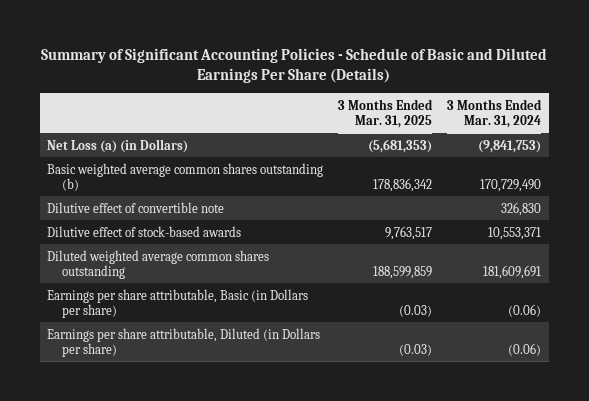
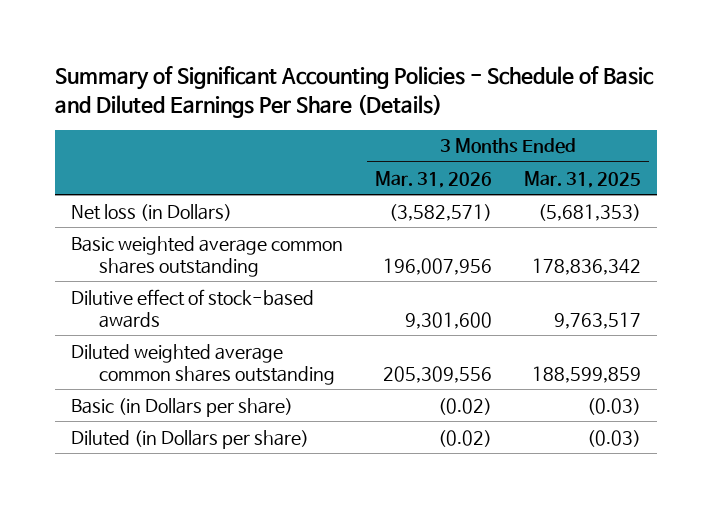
[447,98,543,128] 3 Months Ended Mar. 31, 2024 -> none
none -> [374,170,492,188] Mar. 31, 2026
[47,201,225,213] Dilutive effect of convertible note -> none
[47,138,189,153] Net Loss (a) (in Dollars) -> [70,203,232,221] Net loss (in Dollars)
[47,162,324,191] Basic weighted average common shares outstanding (b) -> [70,235,343,277] Basic weighted average common shares outstanding
[47,288,309,318] Earnings per share attributable, Basic (in Dollars per share) -> [70,397,293,417] Basic (in Dollars per share)
[47,327,321,357] Earnings per share attributable, Diluted (in Dollars per share) -> [70,429,309,449] Diluted (in Dollars per share)

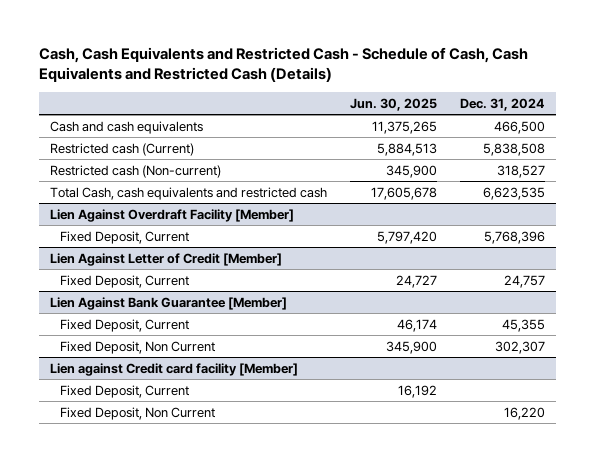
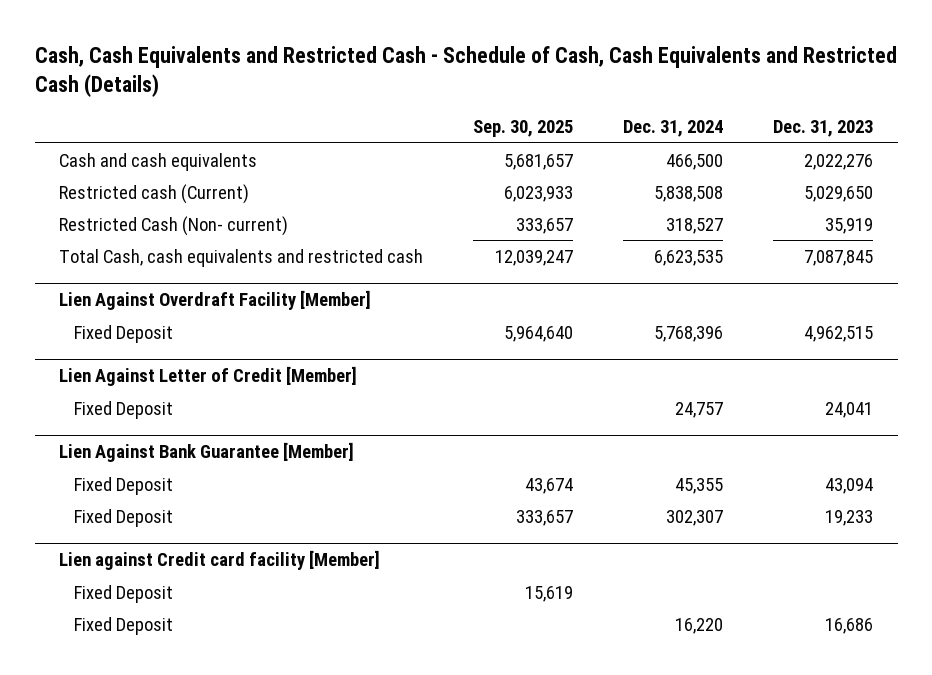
[349,97,437,111] Jun. 30, 2025 -> none
none -> [473,120,574,138] Sep. 30, 2025
none -> [772,120,873,138] Dec. 31, 2023
[50,164,222,178] Restricted cash (Non-current) -> [59,215,289,236] Restricted Cash (Non- current)
[60,230,190,244] Fixed Deposit, Current -> [73,324,173,343] Fixed Deposit
[60,274,190,288] Fixed Deposit, Current -> [73,400,173,419] Fixed Deposit
[60,318,190,332] Fixed Deposit, Current -> [73,476,173,495] Fixed Deposit
[60,340,216,354] Fixed Deposit, Non Current -> [73,508,173,527] Fixed Deposit
[60,384,190,398] Fixed Deposit, Current -> [73,584,173,603] Fixed Deposit
[60,406,216,420] Fixed Deposit, Non Current -> [73,616,173,635] Fixed Deposit

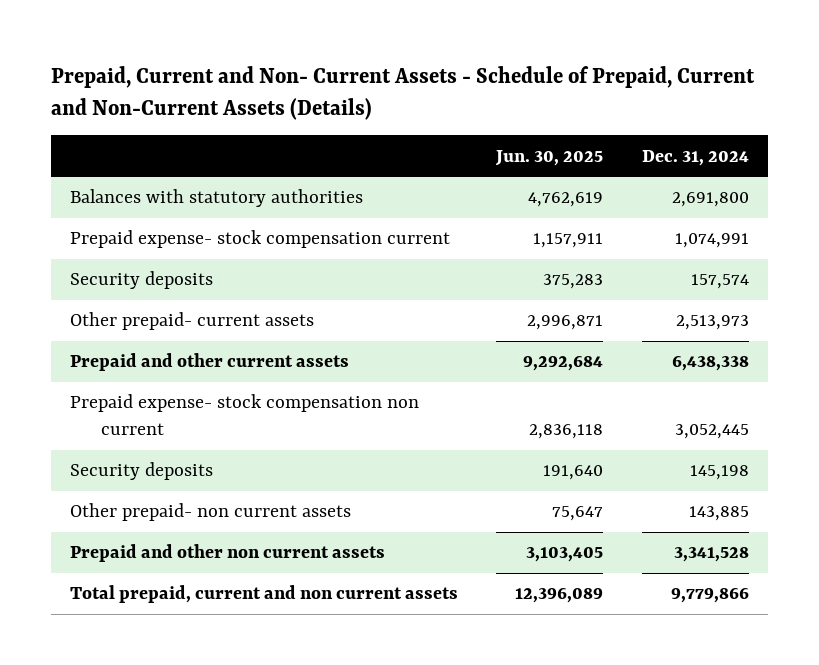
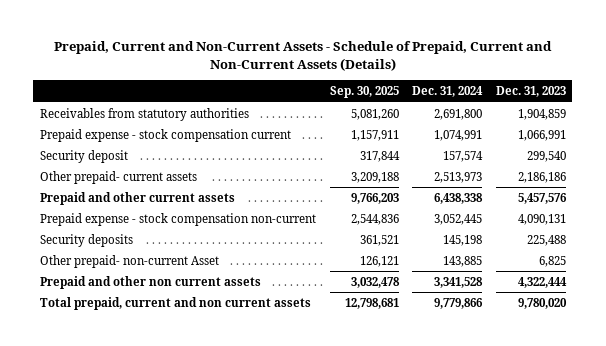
[50,65,755,120] Prepaid, Current and Non- Current Assets - Schedule of Prepaid, Current and Non-Current Assets (Details) -> [53,41,552,71] Prepaid, Current and Non-Current Assets - Schedule of Prepaid, Current and Non-Current Assets (Details)
[495,149,604,166] Jun. 30, 2025 -> none
none -> [329,85,399,98] Sep. 30, 2025
none -> [495,85,566,97] Dec. 31, 2023
[70,189,364,208] Balances with statutory authorities -> [40,107,250,121] Receivables from statutory authorities
[70,230,451,249] Prepaid expense- stock compensation current -> [40,128,292,142] Prepaid expense - stock compensation current
[70,271,214,290] Security deposits -> [40,149,129,163] Security deposit
[70,394,420,436] Prepaid expense- stock compensation non current -> [40,212,317,226] Prepaid expense - stock compensation non-current
[70,503,352,522] Other prepaid- non current assets -> [40,254,220,268] Other prepaid- non-current Asset

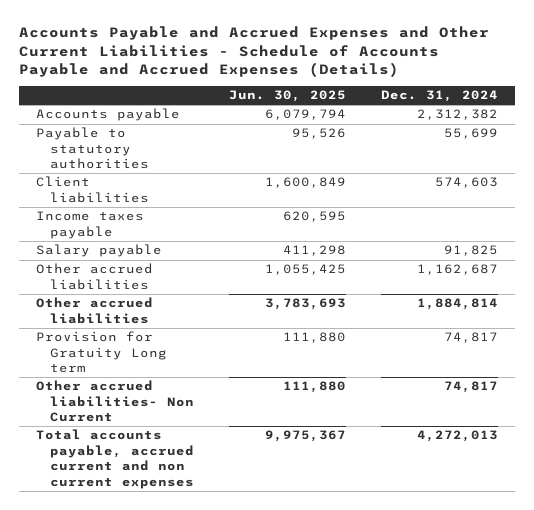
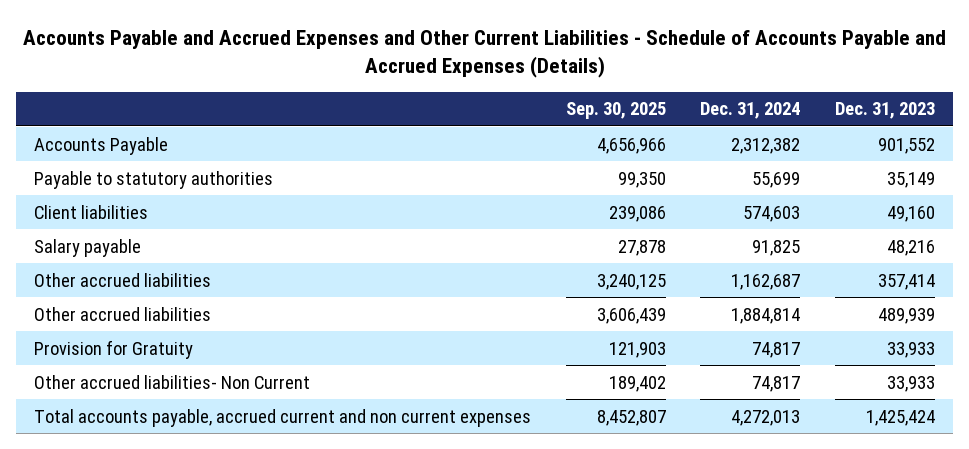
[228,90,346,103] Jun. 30, 2025 -> none
none -> [565,102,666,120] Sep. 30, 2025
none -> [835,102,936,120] Dec. 31, 2023
[36,108,181,122] Accounts payable -> [33,136,168,155] Accounts Payable
[36,211,145,239] Income taxes payable -> none
[36,331,167,374] Provision for Gratuity Long term -> [33,339,193,359] Provision for Gratuity

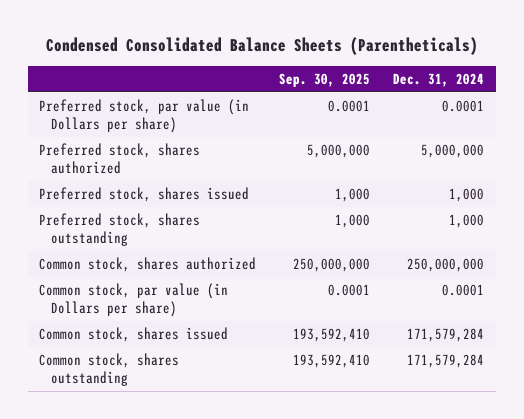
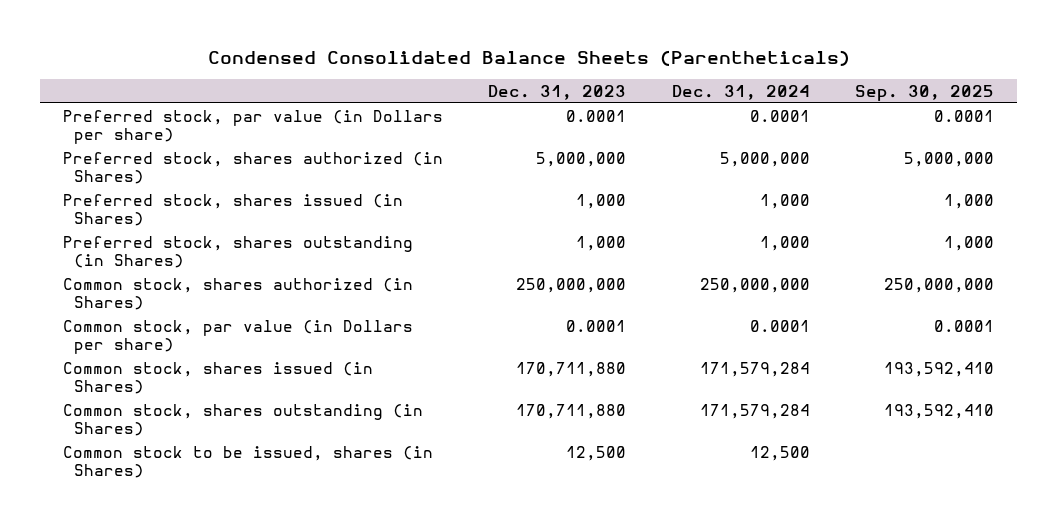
none -> [488,84,627,100] Dec. 31, 2023
[39,143,201,175] Preferred stock, shares authorized -> [62,151,443,184] Preferred stock, shares authorized (in Shares)
[39,187,250,203] Preferred stock, shares issued -> [62,193,403,226] Preferred stock, shares issued (in Shares)
[39,213,201,247] Preferred stock, shares outstanding -> [62,235,413,268] Preferred stock, shares outstanding (in Shares)
[39,257,257,273] Common stock, shares authorized -> [62,277,413,310] Common stock, shares authorized (in Shares)
[39,327,229,343] Common stock, shares issued -> [62,361,373,394] Common stock, shares issued (in Shares)
[39,353,180,387] Common stock, shares outstanding -> [62,403,423,436] Common stock, shares outstanding (in Shares)
none -> [62,445,433,478] Common stock to be issued, shares (in Shares)

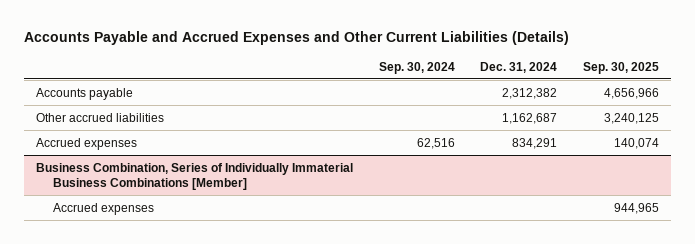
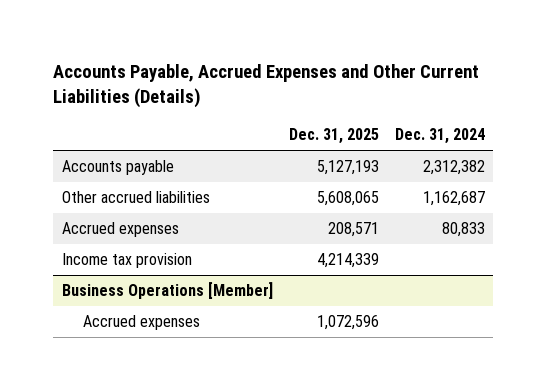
[23,31,569,46] Accounts Payable and Accrued Expenses and Other Current Liabilities (Details) -> [53,64,480,108] Accounts Payable, Accrued Expenses and Other Current Liabilities (Details)
[378,61,455,74] Sep. 30, 2024 -> none
[582,61,659,74] Sep. 30, 2025 -> none
none -> [288,128,379,145] Dec. 31, 2025
[512,137,558,149] 834,291 -> [441,222,485,238] 80,833
none -> [61,253,192,269] Income tax provision
[36,162,354,190] Business Combination, Series of Individually Immaterial Business Combinations [Member] -> [61,282,273,300] Business Operations [Member]

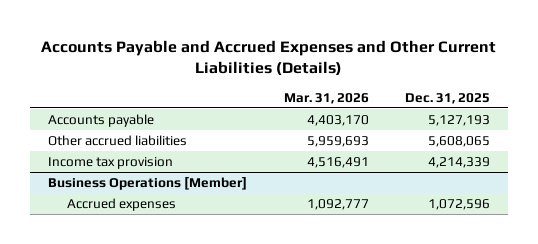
[53,64,480,108] Accounts Payable, Accrued Expenses and Other Current Liabilities (Details) -> [41,39,497,77] Accounts Payable and Accrued Expenses and Other Current Liabilities (Details)
[394,128,485,145] Dec. 31, 2024 -> none
none -> [283,92,369,104] Mar. 31, 2026
[61,222,179,238] Accrued expenses -> none

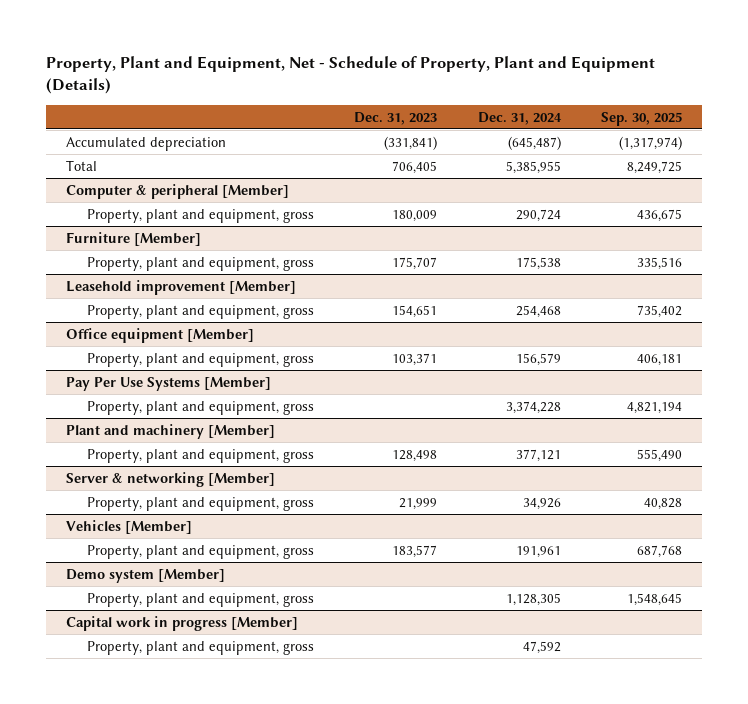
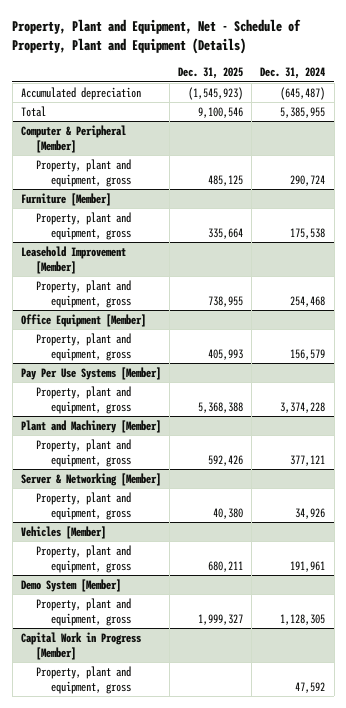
[354,111,438,125] Dec. 31, 2023 -> none
[600,111,682,126] Sep. 30, 2025 -> none
none -> [178,67,244,80] Dec. 31, 2025
[65,183,289,199] Computer & peripheral [Member] -> [20,124,126,154] Computer & Peripheral [Member]
[65,279,296,295] Leasehold improvement [Member] -> [20,245,126,275] Leasehold Improvement [Member]
[65,327,254,343] Office equipment [Member] -> [20,313,146,327] Office Equipment [Member]
[65,423,275,439] Plant and machinery [Member] -> [20,419,161,433] Plant and Machinery [Member]
[65,471,275,487] Server & networking [Member] -> [20,472,161,486] Server & Networking [Member]
[65,568,225,583] Demo system [Member] -> [20,578,121,592] Demo System [Member]
[65,615,298,631] Capital work in progress [Member] -> [20,631,141,661] Capital Work in Progress [Member]

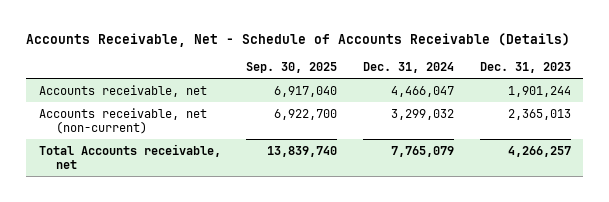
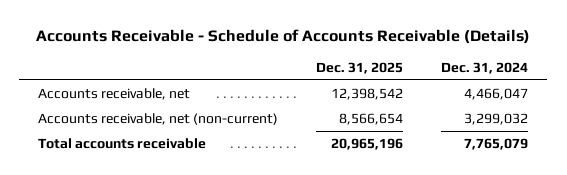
[26,32,571,47] Accounts Receivable, Net - Schedule of Accounts Receivable (Details) -> [36,28,531,44] Accounts Receivable - Schedule of Accounts Receivable (Details)
[246,62,338,74] Sep. 30, 2025 -> none
[479,62,571,74] Dec. 31, 2023 -> none
none -> [316,61,404,74] Dec. 31, 2025
[38,143,221,169] Total Accounts receivable, net -> [38,137,207,149] Total accounts receivable

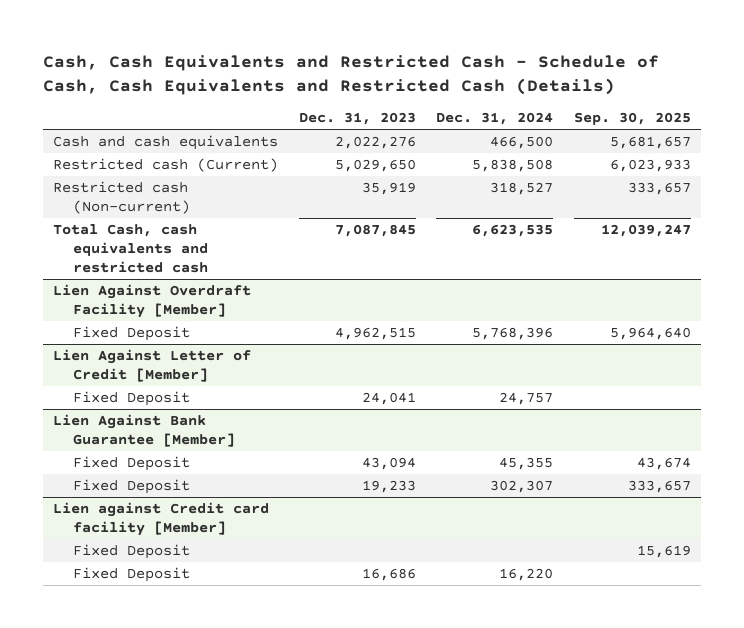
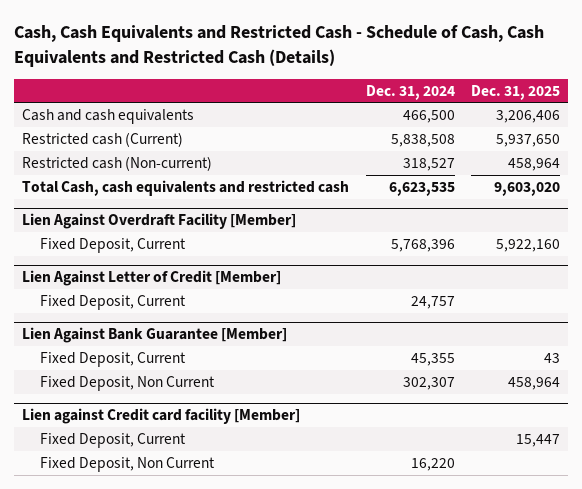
[298,112,416,126] Dec. 31, 2023 -> none
[574,112,692,126] Sep. 30, 2025 -> none
none -> [471,84,561,100] Dec. 31, 2025
[73,326,191,342] Fixed Deposit -> [40,238,187,254] Fixed Deposit, Current
[73,391,191,407] Fixed Deposit -> [40,295,187,311] Fixed Deposit, Current
[73,456,191,472] Fixed Deposit -> [40,352,187,368] Fixed Deposit, Current
[73,479,191,495] Fixed Deposit -> [40,376,216,392] Fixed Deposit, Non Current
[73,544,191,560] Fixed Deposit -> [40,433,187,449] Fixed Deposit, Current
[73,567,191,583] Fixed Deposit -> [40,457,216,473] Fixed Deposit, Non Current

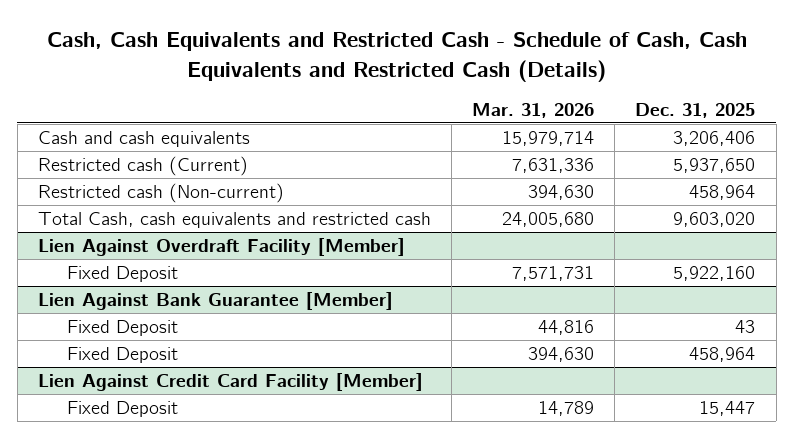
[365,84,455,100] Dec. 31, 2024 -> none
none -> [472,103,595,119] Mar. 31, 2026
[22,270,282,287] Lien Against Letter of Credit [Member] -> none
[40,295,187,311] Fixed Deposit, Current -> none
[40,238,187,254] Fixed Deposit, Current -> [67,266,179,283] Fixed Deposit
[40,457,216,473] Fixed Deposit, Non Current -> none
[40,352,187,368] Fixed Deposit, Current -> [67,320,179,337] Fixed Deposit
[40,376,216,392] Fixed Deposit, Non Current -> [67,347,179,364] Fixed Deposit
[22,408,301,425] Lien against Credit card facility [Member] -> [37,373,423,392] Lien Against Credit Card Facility [Member]
[40,433,187,449] Fixed Deposit, Current -> [67,401,179,418] Fixed Deposit

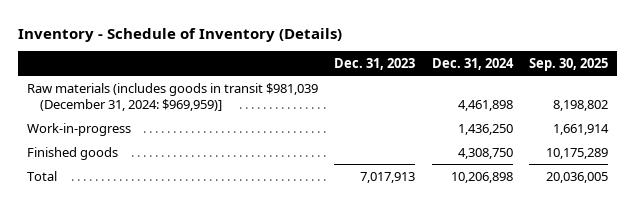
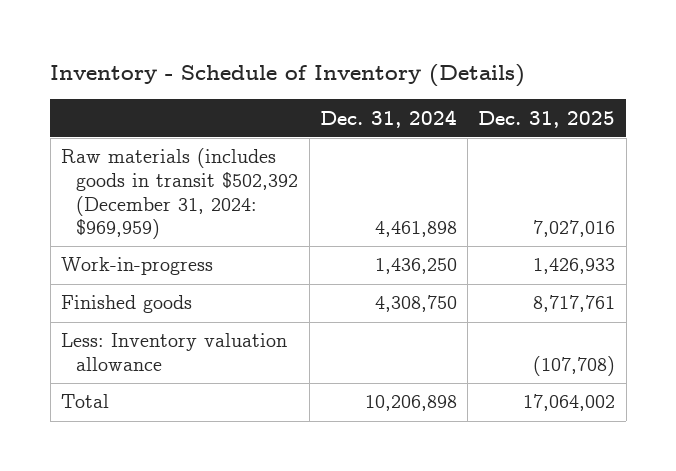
[334,58,416,71] Dec. 31, 2023 -> none
[529,58,609,72] Sep. 30, 2025 -> none
none -> [478,110,616,128] Dec. 31, 2025
[26,82,318,111] Raw materials (includes goods in transit $981,039 (December 31, 2024: $969,959)] -> [61,148,299,240] Raw materials (includes goods in transit $502,392 (December 31, 2024: $969,959)
none -> [61,333,288,371] Less: Inventory valuation allowance

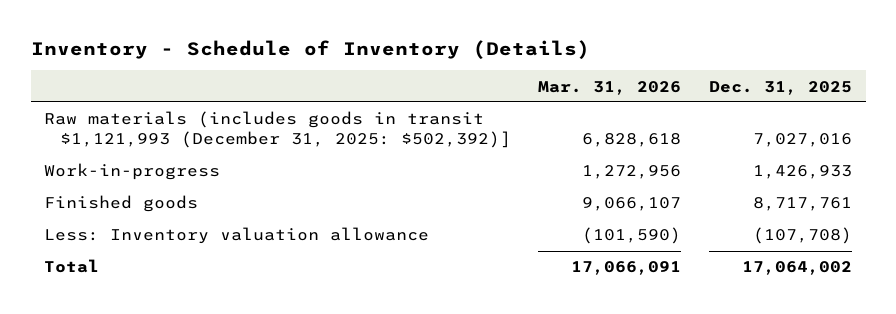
[319,109,457,128] Dec. 31, 2024 -> none
none -> [538,80,682,95] Mar. 31, 2026
[61,148,299,240] Raw materials (includes goods in transit $502,392 (December 31, 2024: $969,959) -> [44,111,511,149] Raw materials (includes goods in transit $1,121,993 (December 31, 2025: $502,392)]

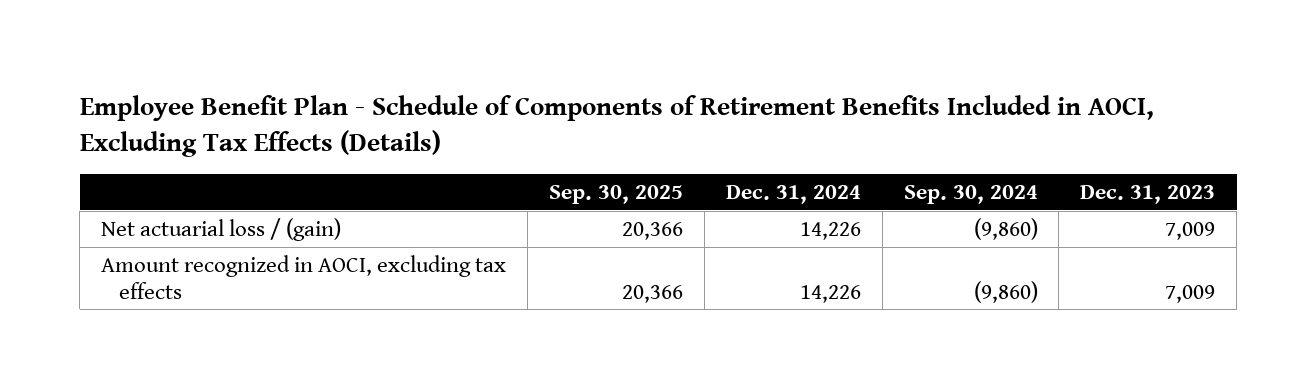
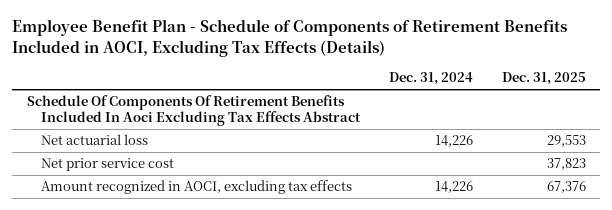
[548,184,683,204] Sep. 30, 2025 -> none
[903,184,1038,204] Sep. 30, 2024 -> none
[1080,184,1216,204] Dec. 31, 2023 -> none
none -> [501,72,586,86] Dec. 31, 2025
none -> [26,95,362,127] Schedule Of Components Of Retirement Benefits Included In Aoci Excluding Tax Effects Abstract
[100,217,341,241] Net actuarial loss / (gain) -> [41,134,149,146] Net actuarial loss
none -> [41,158,175,172] Net prior service cost

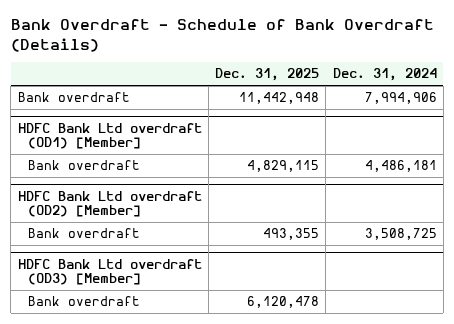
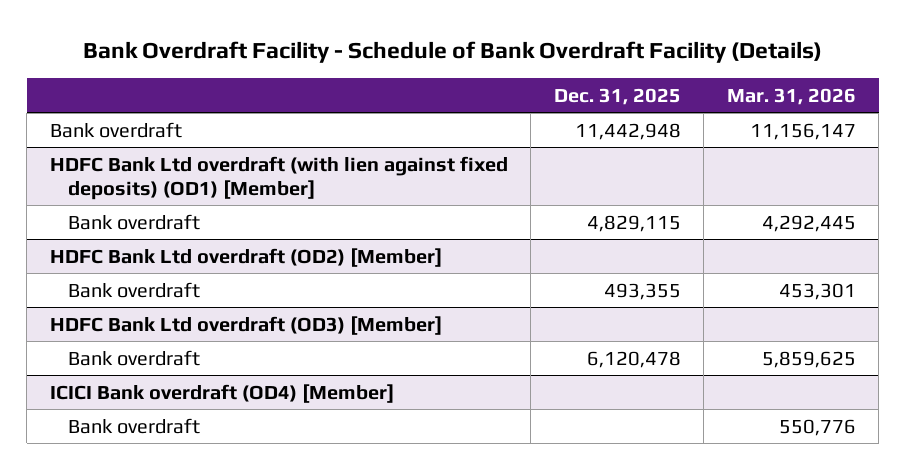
[10,19,434,52] Bank Overdraft - Schedule of Bank Overdraft (Details) -> [82,40,822,63] Bank Overdraft Facility - Schedule of Bank Overdraft Facility (Details)
[332,68,437,82] Dec. 31, 2024 -> none
none -> [726,87,856,105] Mar. 31, 2026
[17,122,202,150] HDFC Bank Ltd overdraft (OD1) [Member] -> [49,155,508,200] HDFC Bank Ltd overdraft (with lien against fixed deposits) (OD1) [Member]
none -> [49,383,394,403] ICICI Bank overdraft (OD4) [Member]
none -> [68,417,201,434] Bank overdraft

